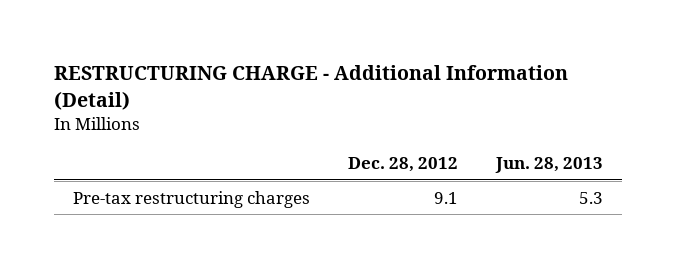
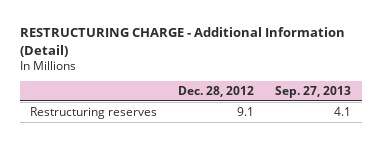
[495,157,604,174] Jun. 28, 2013 -> none
none -> [275,85,352,98] Sep. 27, 2013
[72,190,310,208] Pre-tax restructuring charges -> [30,106,158,119] Restructuring reserves

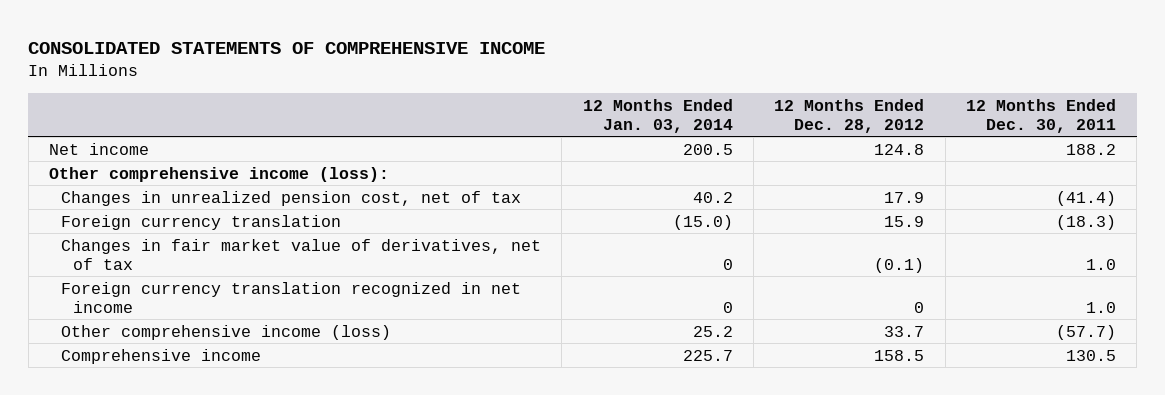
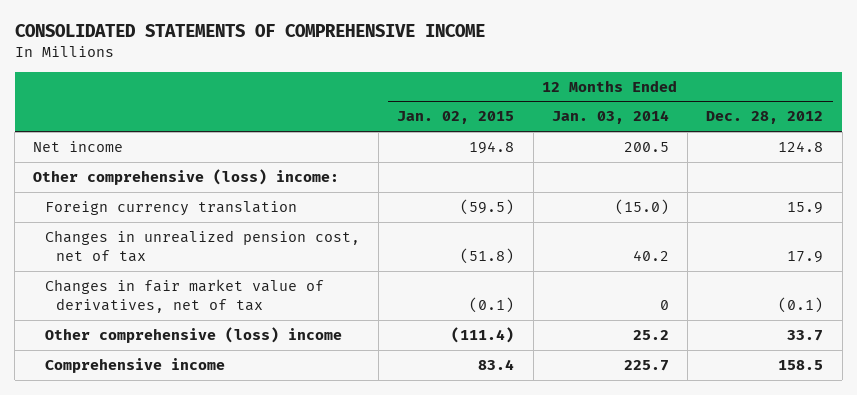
[966,98,1117,133] 12 Months Ended Dec. 30, 2011 -> none
none -> [397,111,515,125] Jan. 02, 2015
[48,166,389,182] Other comprehensive income (loss): -> [33,168,340,185] Other comprehensive (loss) income:
[61,190,522,206] Changes in unrealized pension cost, net of tax -> [44,229,360,262] Changes in unrealized pension cost, net of tax
[61,281,522,313] Foreign currency translation recognized in net income -> none
[61,324,392,340] Other comprehensive income (loss) -> [44,326,342,343] Other comprehensive (loss) income

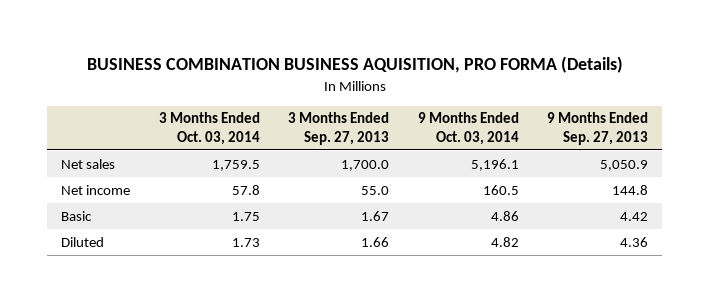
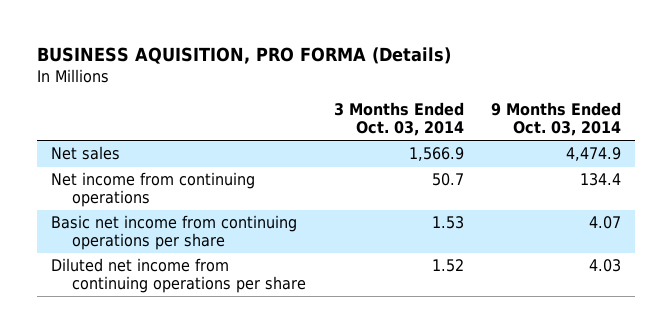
[86,56,623,74] BUSINESS COMBINATION BUSINESS AQUISITION, PRO FORMA (Details) -> [37,47,452,65] BUSINESS AQUISITION, PRO FORMA (Details)
[288,112,390,145] 3 Months Ended Sep. 27, 2013 -> none
[547,112,649,145] 9 Months Ended Sep. 27, 2013 -> none
[61,210,93,221] Basic -> none
[61,236,105,247] Diluted -> none
[211,159,260,171] 1,759.5 -> [408,147,464,162] 1,566.9
[470,158,519,171] 5,196.1 -> [566,147,622,162] 4,474.9
[61,184,131,195] Net income -> [51,172,256,208] Net income from continuing operations
[231,184,260,195] 57.8 -> [431,173,464,187] 50.7
[482,184,519,195] 160.5 -> [580,173,622,187] 134.4
none -> [51,215,298,251] Basic net income from continuing operations per share
none -> [51,258,307,294] Diluted net income from continuing operations per share

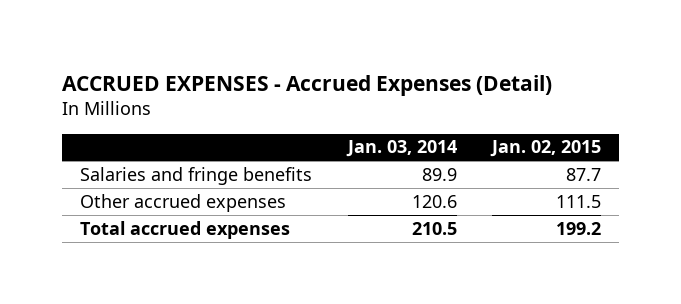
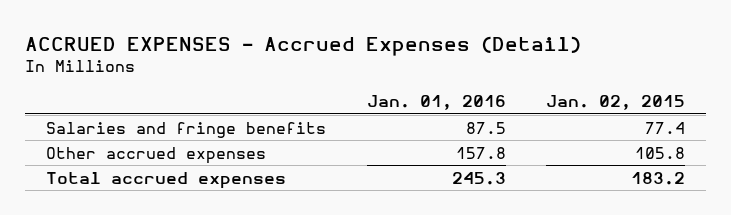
[345,140,457,158] Jan. 03, 2014 -> none
none -> [366,95,506,111] Jan. 01, 2016
[565,167,601,181] 87.7 -> [645,121,686,134] 77.4
[555,194,601,208] 111.5 -> [635,146,686,159] 105.8
[555,221,601,235] 199.2 -> [631,171,686,185] 183.2

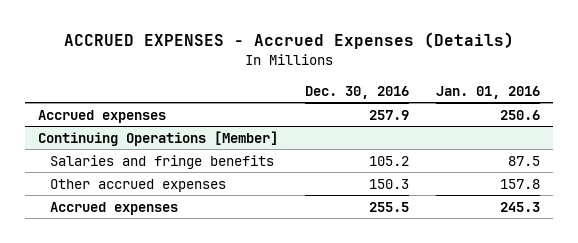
[25,35,582,56] ACCRUED EXPENSES - Accrued Expenses (Detail) -> [63,32,514,50] ACCRUED EXPENSES - Accrued Expenses (Details)
[546,95,686,111] Jan. 02, 2015 -> none
none -> [304,85,409,99] Dec. 30, 2016
none -> [38,109,167,123] Accrued expenses
none -> [38,130,279,146] Continuing Operations [Member]
[45,171,286,189] Total accrued expenses -> [50,201,179,215] Accrued expenses

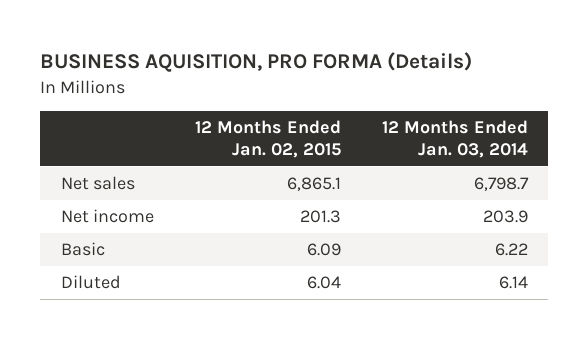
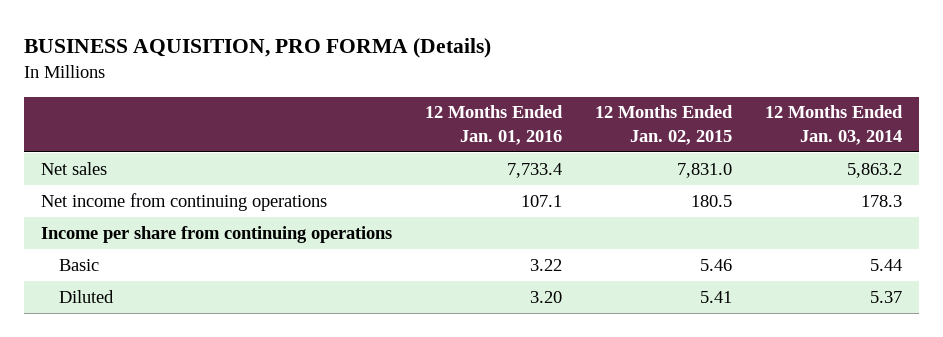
none -> [424,105,563,146] 12 Months Ended Jan. 01, 2016
[286,177,341,192] 6,865.1 -> [676,162,732,178] 7,831.0
[473,177,529,192] 6,798.7 -> [847,162,903,178] 5,863.2
[60,209,154,224] Net income -> [40,192,327,211] Net income from continuing operations
[299,210,341,224] 201.3 -> [690,194,732,207] 180.5
[482,210,528,224] 203.9 -> [861,194,903,207] 178.3
none -> [40,225,392,243] Income per share from continuing operations
[306,243,341,257] 6.09 -> [699,258,732,271] 5.46
[494,243,528,257] 6.22 -> [870,258,903,271] 5.44
[306,276,341,290] 6.04 -> [699,290,732,303] 5.41
[498,276,528,290] 6.14 -> [870,290,903,303] 5.37

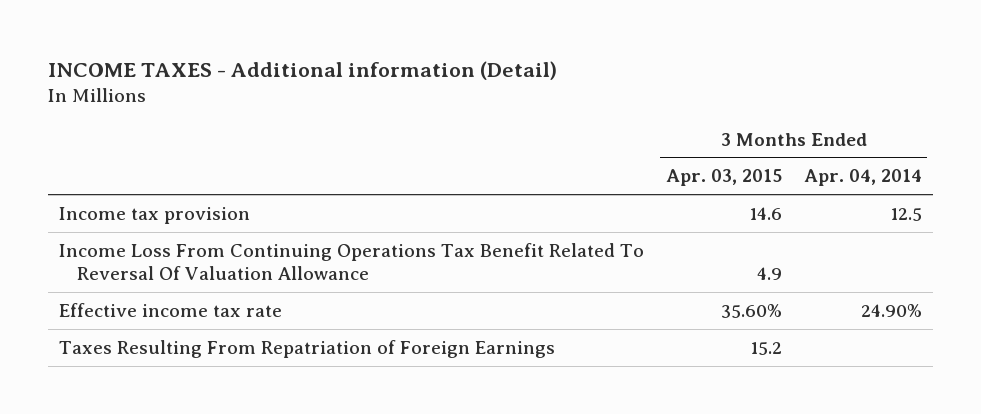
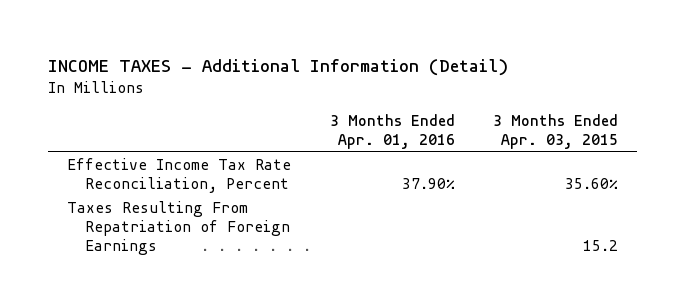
[47,61,557,81] INCOME TAXES - Additional information (Detail) -> [48,59,509,77] INCOME TAXES - Additional Information (Detail)
[803,169,922,187] Apr. 04, 2014 -> none
none -> [329,113,455,149] 3 Months Ended Apr. 01, 2016
[58,206,250,224] Income tax provision -> none
[58,242,644,280] Income Loss From Continuing Operations Tax Benefit Related To Reversal Of Valuation Allowance -> none
[58,302,282,317] Effective income tax rate -> [67,158,292,194] Effective Income Tax Rate Reconciliation, Percent

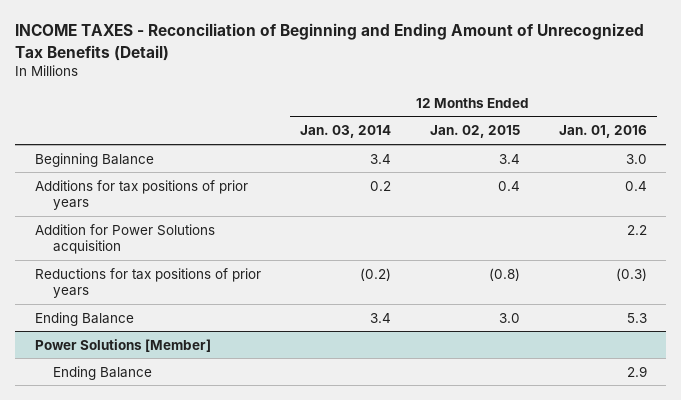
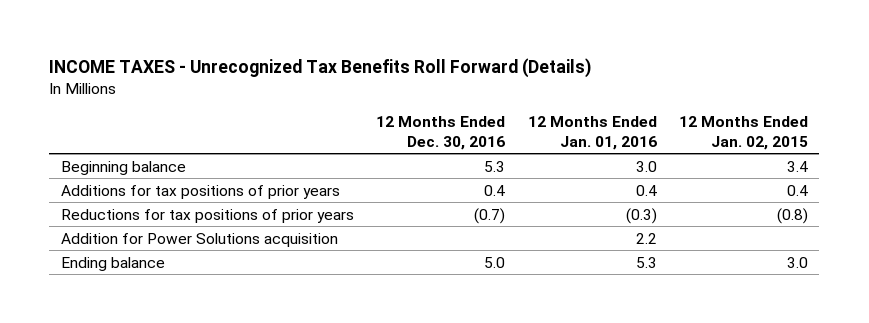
[15,23,645,61] INCOME TAXES - Reconciliation of Beginning and Ending Amount of Unrecognized Tax Benefits (Detail) -> [49,58,592,79] INCOME TAXES - Unrecognized Tax Benefits Roll Forward (Details)
[299,125,391,139] Jan. 03, 2014 -> none
none -> [376,115,506,150] 12 Months Ended Dec. 30, 2016
[34,152,154,167] Beginning Balance -> [60,160,186,175] Beginning balance
[34,338,211,352] Power Solutions [Member] -> none
[53,365,153,380] Ending Balance -> none
[34,223,215,255] Addition for Power Solutions acquisition -> [60,232,338,247] Addition for Power Solutions acquisition
[34,311,134,326] Ending Balance -> [60,256,165,271] Ending balance

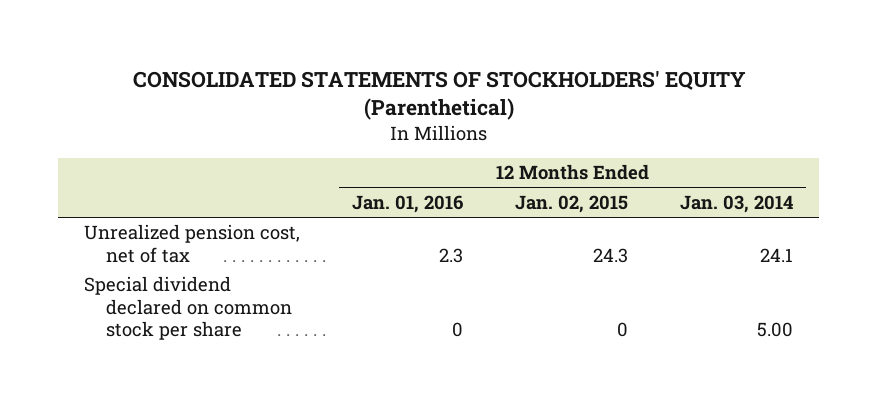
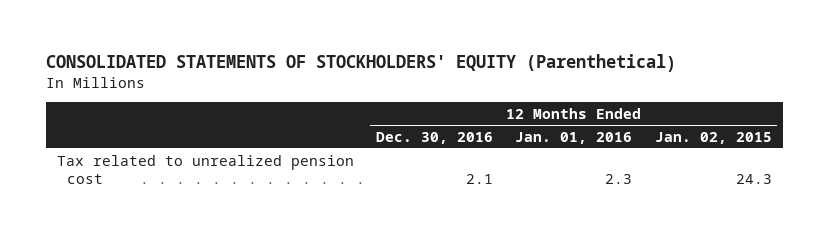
[679,195,793,214] Jan. 03, 2014 -> none
none -> [375,131,493,144] Dec. 30, 2016
[84,276,293,340] Special dividend declared on common stock per share -> none
[84,224,301,263] Unrealized pension cost, net of tax -> [56,154,354,184] Tax related to unrealized pension cost

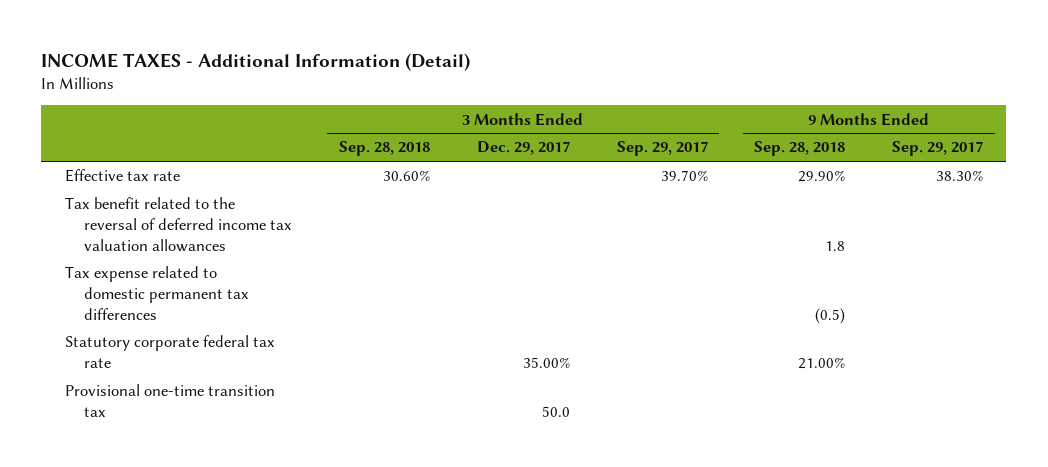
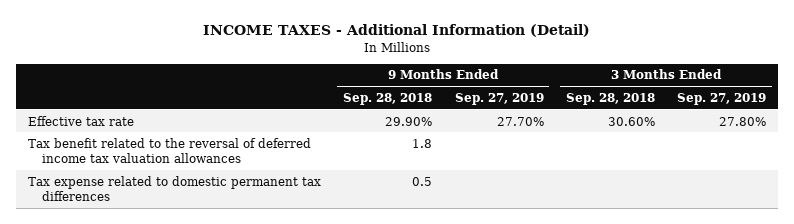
[476,141,570,156] Dec. 29, 2017 -> none
[616,141,708,157] Sep. 29, 2017 -> none
[891,141,983,157] Sep. 29, 2017 -> none
none -> [454,92,544,105] Sep. 27, 2019
none -> [677,92,767,105] Sep. 27, 2019
[64,335,275,368] Statutory corporate federal tax rate -> none
[64,384,275,417] Provisional one-time transition tax -> none
[815,307,846,324] (0.5) -> [412,176,433,186] 0.5

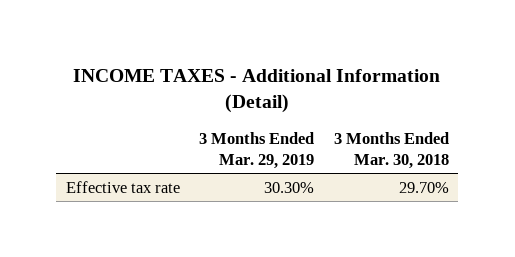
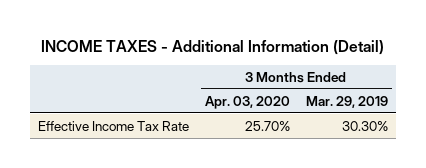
[333,131,449,170] 3 Months Ended Mar. 30, 2018 -> none
none -> [204,95,290,109] Apr. 03, 2020
[65,180,180,193] Effective tax rate -> [38,120,190,131] Effective Income Tax Rate

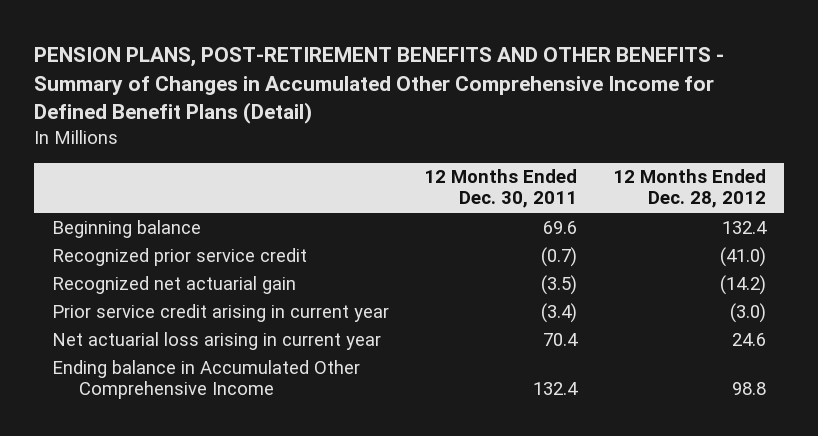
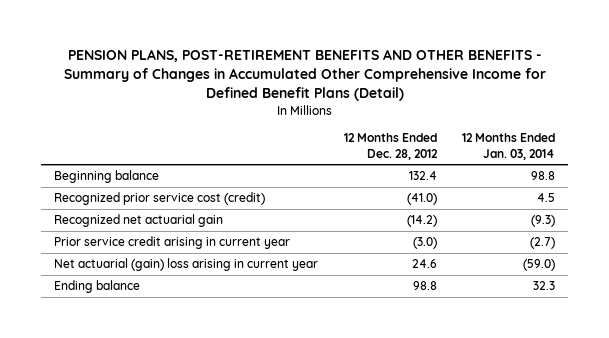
[424,169,578,209] 12 Months Ended Dec. 30, 2011 -> none
none -> [462,132,556,160] 12 Months Ended Jan. 03, 2014
[51,247,307,266] Recognized prior service credit -> [54,192,266,206] Recognized prior service cost (credit)
[51,331,381,350] Net actuarial loss arising in current year -> [54,258,319,272] Net actuarial (gain) loss arising in current year
[51,359,360,399] Ending balance in Accumulated Other Comprehensive Income -> [54,280,141,294] Ending balance

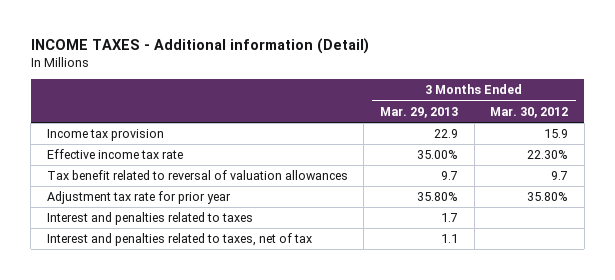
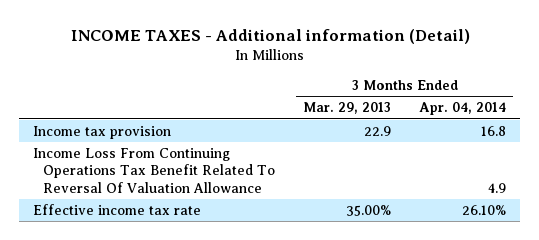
[490,106,569,118] Mar. 30, 2012 -> none
none -> [418,102,506,116] Apr. 04, 2014
none -> [33,147,276,193] Income Loss From Continuing Operations Tax Benefit Related To Reversal Of Valuation Allowance
[46,170,348,181] Tax benefit related to reversal of valuation allowances -> none
[46,191,231,205] Adjustment tax rate for prior year -> none
[46,212,253,226] Interest and penalties related to taxes -> none
[46,233,312,247] Interest and penalties related to taxes, net of tax -> none

